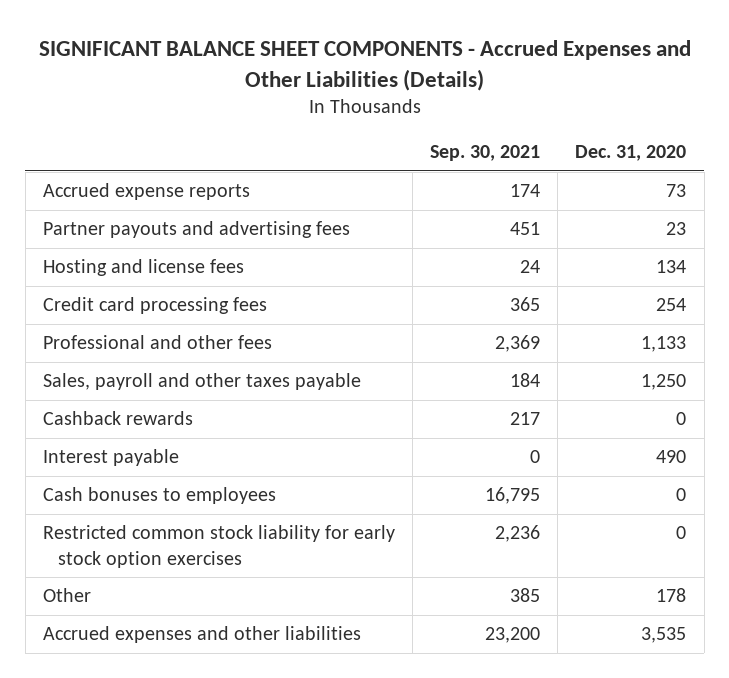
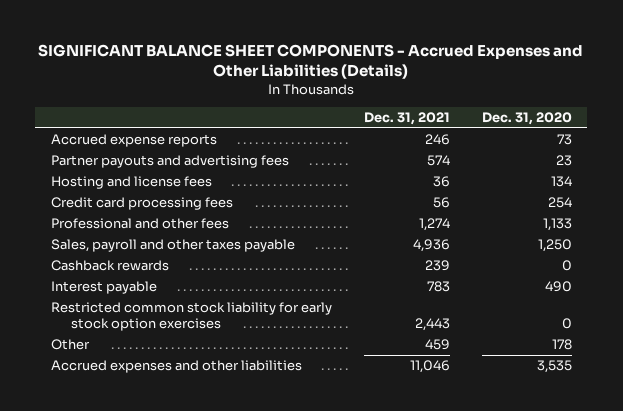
[430,145,541,162] Sep. 30, 2021 -> none
none -> [363,112,450,126] Dec. 31, 2021
[42,487,276,505] Cash bonuses to employees -> none

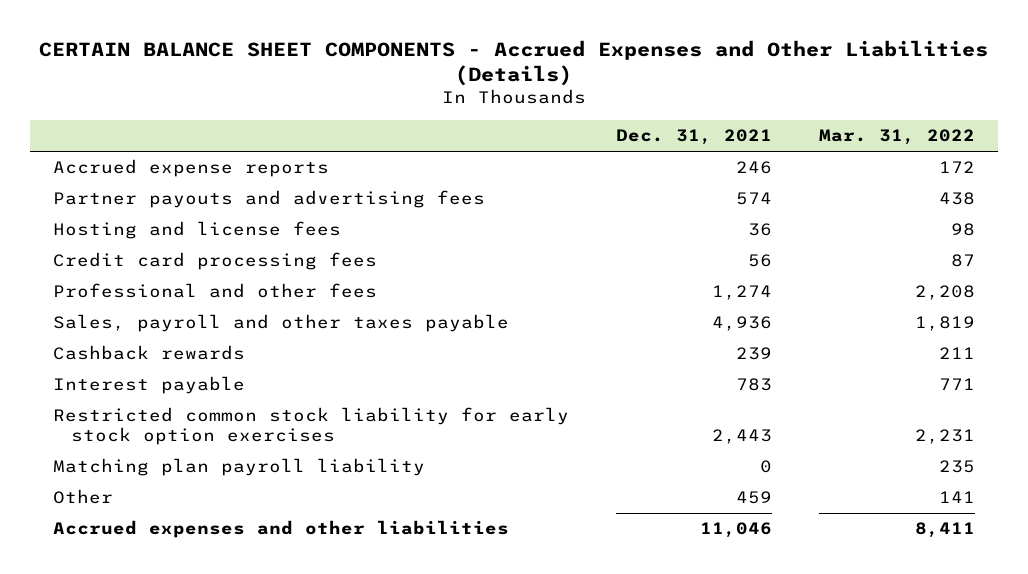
[38,43,584,79] SIGNIFICANT BALANCE SHEET COMPONENTS - Accrued Expenses and Other Liabilities (Details) -> [39,39,989,87] CERTAIN BALANCE SHEET COMPONENTS - Accrued Expenses and Other Liabilities (Details)
[481,112,572,126] Dec. 31, 2020 -> none
none -> [818,129,975,146] Mar. 31, 2022
none -> [53,458,426,477] Matching plan payroll liability

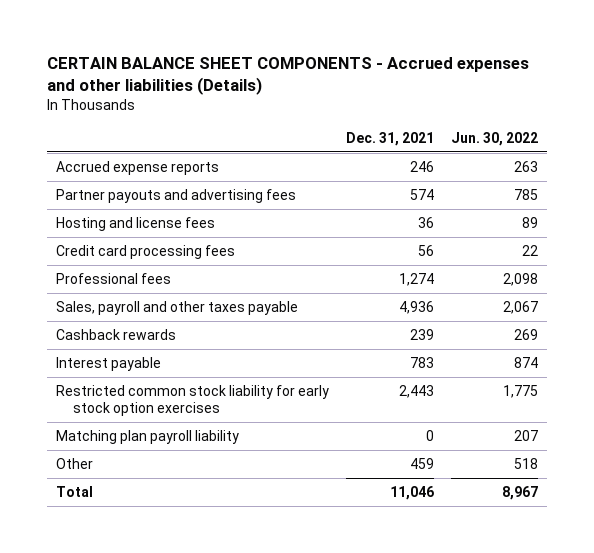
[39,39,989,87] CERTAIN BALANCE SHEET COMPONENTS - Accrued Expenses and Other Liabilities (Details) -> [46,56,529,95] CERTAIN BALANCE SHEET COMPONENTS - Accrued expenses and other liabilities (Details)
[818,129,975,146] Mar. 31, 2022 -> none
none -> [451,132,539,147] Jun. 30, 2022
[53,283,378,299] Professional and other fees -> [55,272,171,284] Professional fees
[53,520,510,539] Accrued expenses and other liabilities -> [55,485,93,497] Total

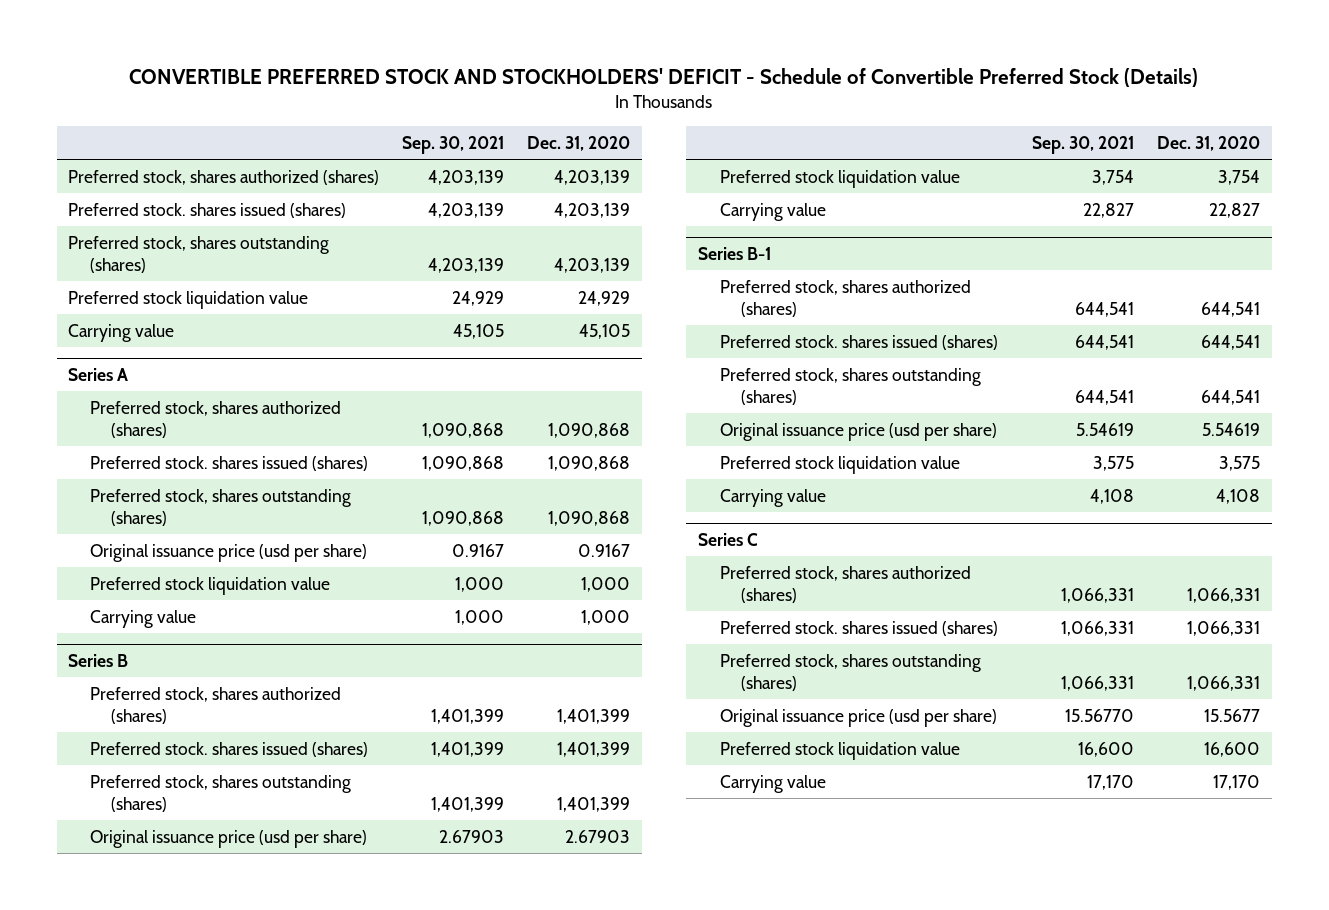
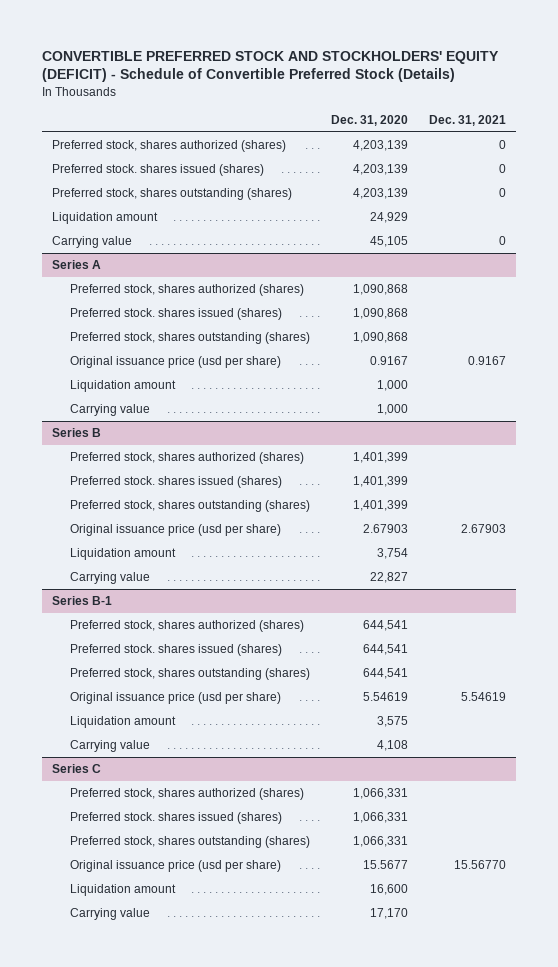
[129,68,1199,88] CONVERTIBLE PREFERRED STOCK AND STOCKHOLDERS' DEFICIT - Schedule of Convertible Preferred Stock (Details) -> [41,50,499,83] CONVERTIBLE PREFERRED STOCK AND STOCKHOLDERS' EQUITY (DEFICIT) - Schedule of Convertible Preferred Stock (Details)
[402,135,505,154] Sep. 30, 2021 -> none
none -> [428,115,506,127] Dec. 31, 2021
[68,290,309,309] Preferred stock liquidation value -> [52,212,159,225] Liquidation amount
[89,576,330,595] Preferred stock liquidation value -> [70,380,177,393] Liquidation amount
[719,169,960,188] Preferred stock liquidation value -> [70,548,177,561] Liquidation amount
[719,455,960,474] Preferred stock liquidation value -> [70,716,177,729] Liquidation amount
[719,741,960,760] Preferred stock liquidation value -> [70,884,177,897] Liquidation amount

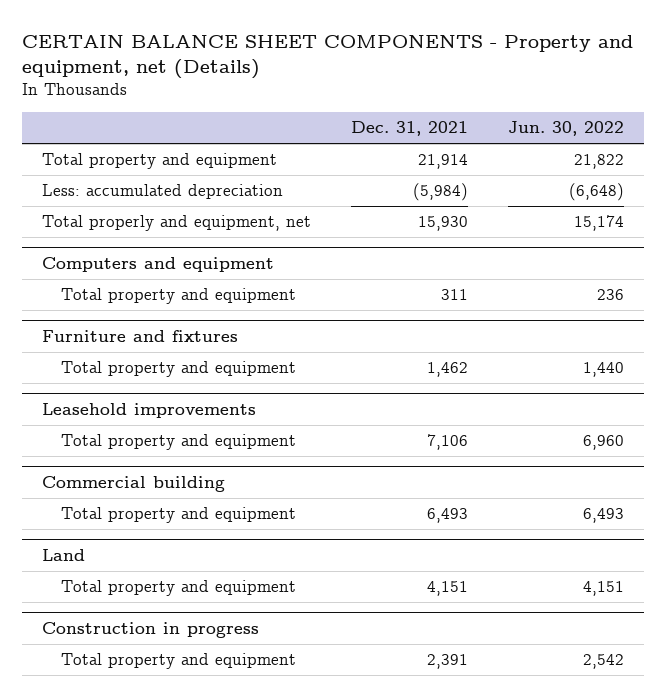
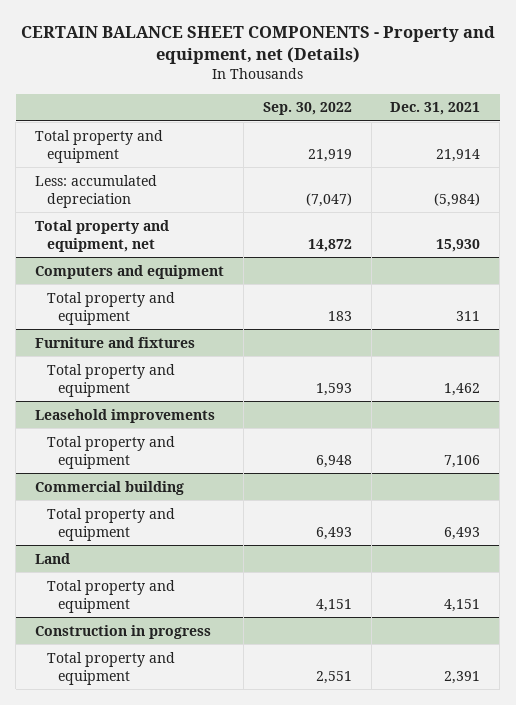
[507,121,624,137] Jun. 30, 2022 -> none
none -> [262,102,352,116] Sep. 30, 2022
[42,215,312,232] Total properly and equipment, net -> [35,219,170,252] Total property and equipment, net

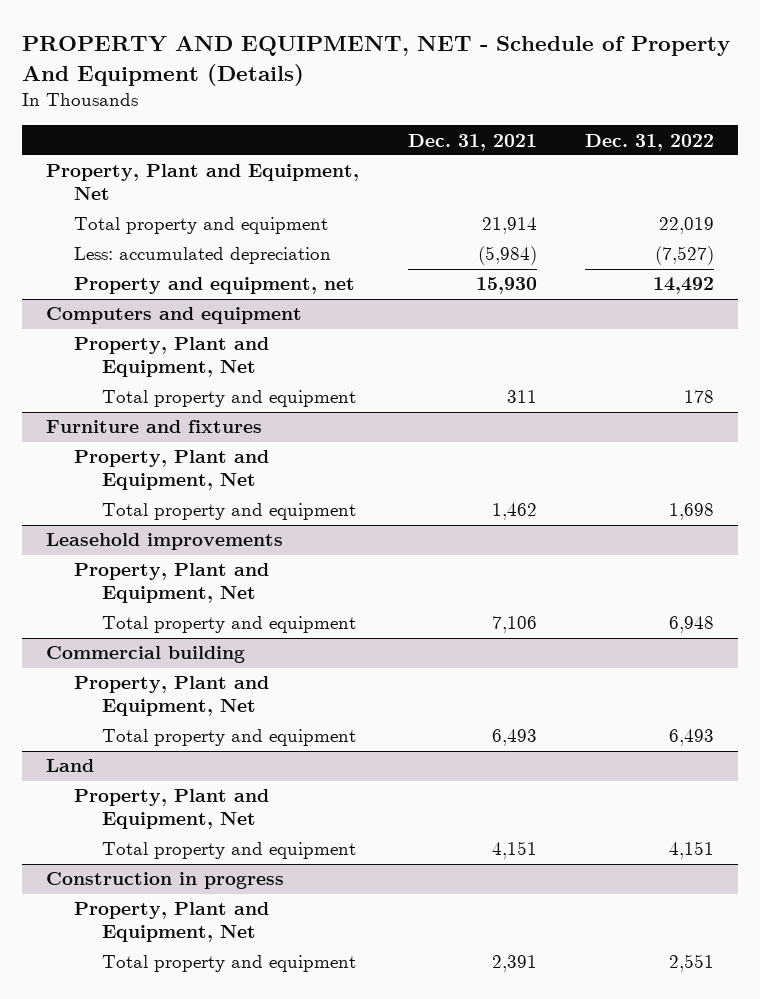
[20,26,495,65] CERTAIN BALANCE SHEET COMPONENTS - Property and equipment, net (Details) -> [22,36,731,86] PROPERTY AND EQUIPMENT, NET - Schedule of Property And Equipment (Details)
[262,102,352,116] Sep. 30, 2022 -> none
none -> [584,133,714,151] Dec. 31, 2022
none -> [46,164,360,201] Property, Plant and Equipment, Net
[35,219,170,252] Total property and equipment, net -> [74,277,356,295] Property and equipment, net
none -> [74,337,270,378] Property, Plant and Equipment, Net
none -> [74,450,270,491] Property, Plant and Equipment, Net
none -> [74,563,270,604] Property, Plant and Equipment, Net
none -> [74,676,270,717] Property, Plant and Equipment, Net
none -> [74,789,270,830] Property, Plant and Equipment, Net
none -> [74,902,270,943] Property, Plant and Equipment, Net

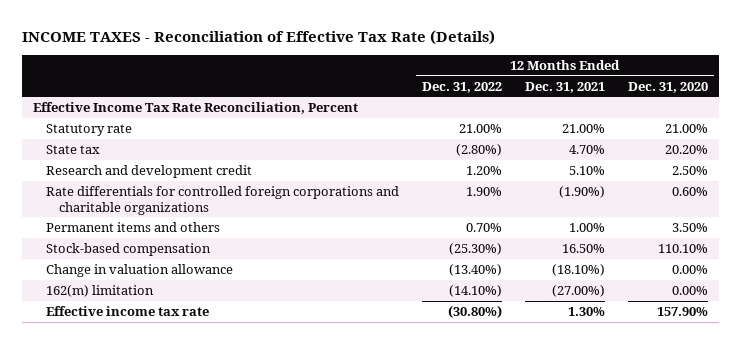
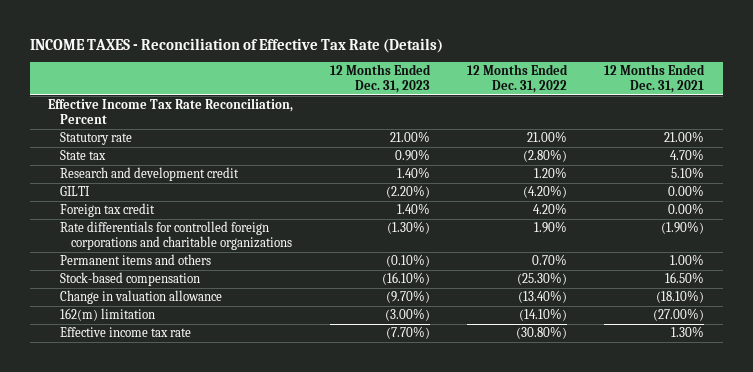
[627,81,708,93] Dec. 31, 2020 -> none
none -> [330,64,432,94] 12 Months Ended Dec. 31, 2023
none -> [59,186,90,197] GILTI
none -> [59,203,155,218] Foreign tax credit

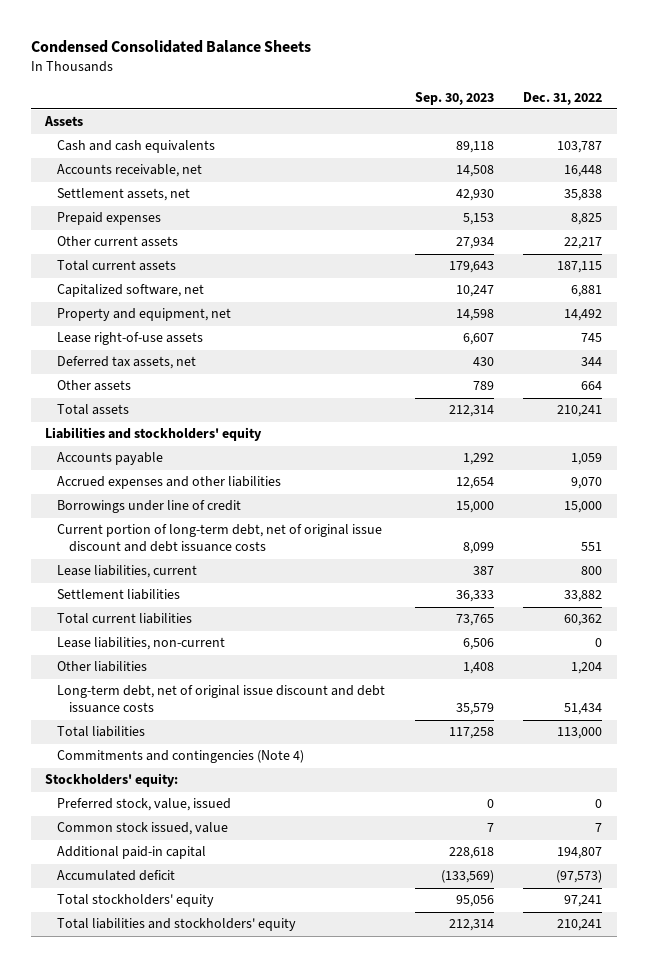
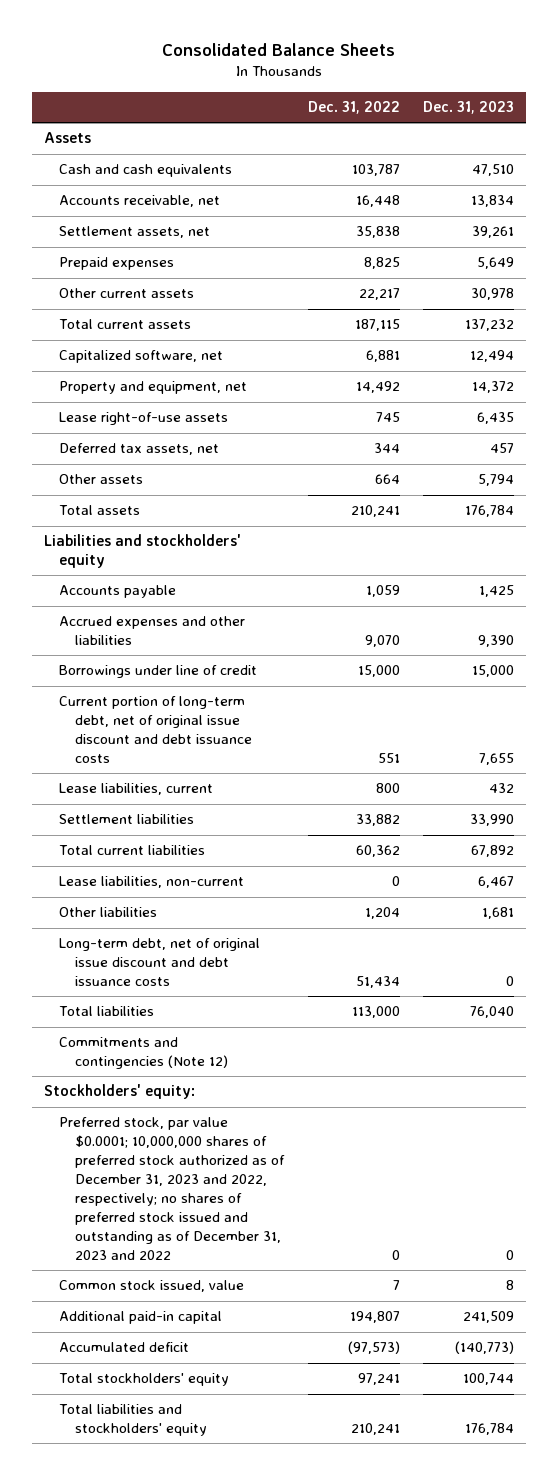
[30,40,311,54] Condensed Consolidated Balance Sheets -> [162,42,396,56] Consolidated Balance Sheets
[414,91,494,105] Sep. 30, 2023 -> none
none -> [423,101,515,115] Dec. 31, 2023
[57,750,305,764] Commitments and contingencies (Note 4) -> [59,1037,228,1070] Commitments and contingencies (Note 12)
[57,798,232,812] Preferred stock, value, issued -> [59,1117,285,1260] Preferred stock, par value $0.0001; 10,000,000 shares of preferred stock authorized as of December 31, 2023 and 2022, respectively; no shares of preferred stock issued and outstanding as of December 31, 2023 and 2022

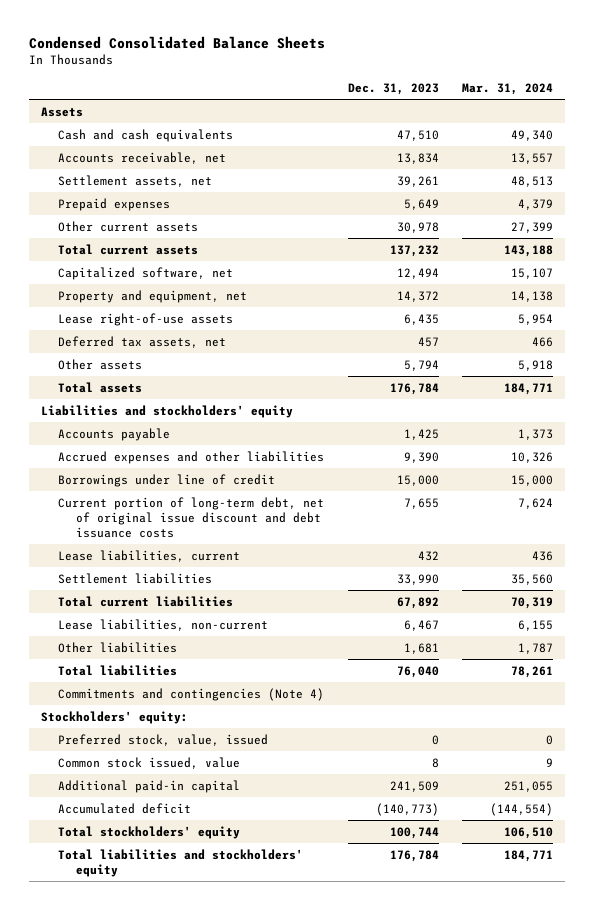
[162,42,396,56] Consolidated Balance Sheets -> [28,35,325,49] Condensed Consolidated Balance Sheets
[307,101,400,115] Dec. 31, 2022 -> none
none -> [462,82,554,95] Mar. 31, 2024
[59,938,261,987] Long-term debt, net of original issue discount and debt issuance costs -> none
[59,1037,228,1070] Commitments and contingencies (Note 12) -> [58,687,325,701] Commitments and contingencies (Note 4)
[59,1117,285,1260] Preferred stock, par value $0.0001; 10,000,000 shares of preferred stock authorized as of December 31, 2023 and 2022, respectively; no shares of preferred stock issued and outstanding as of December 31, 2023 and 2022 -> [58,733,269,746] Preferred stock, value, issued

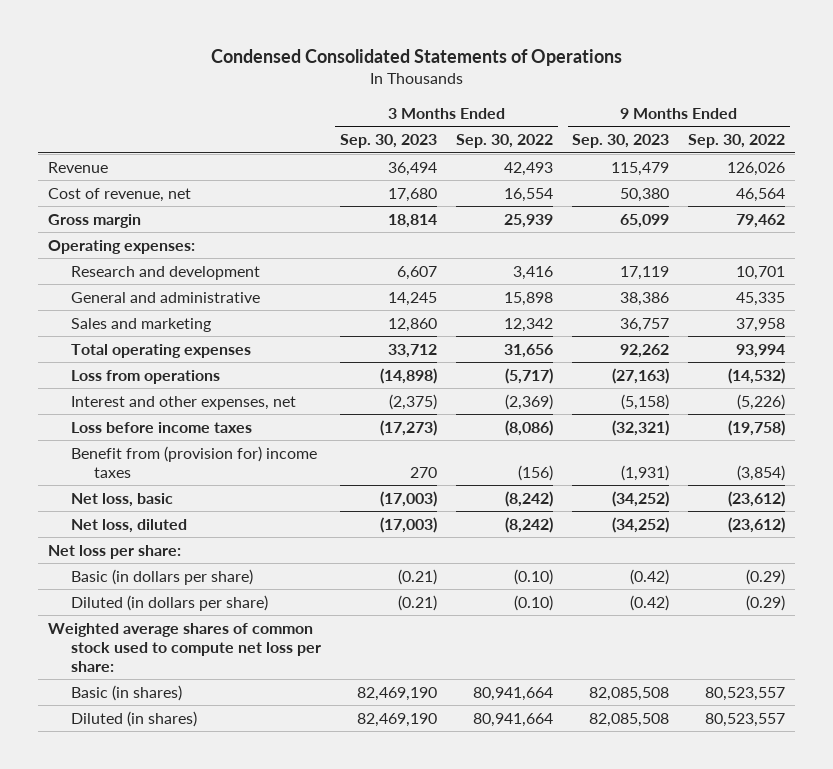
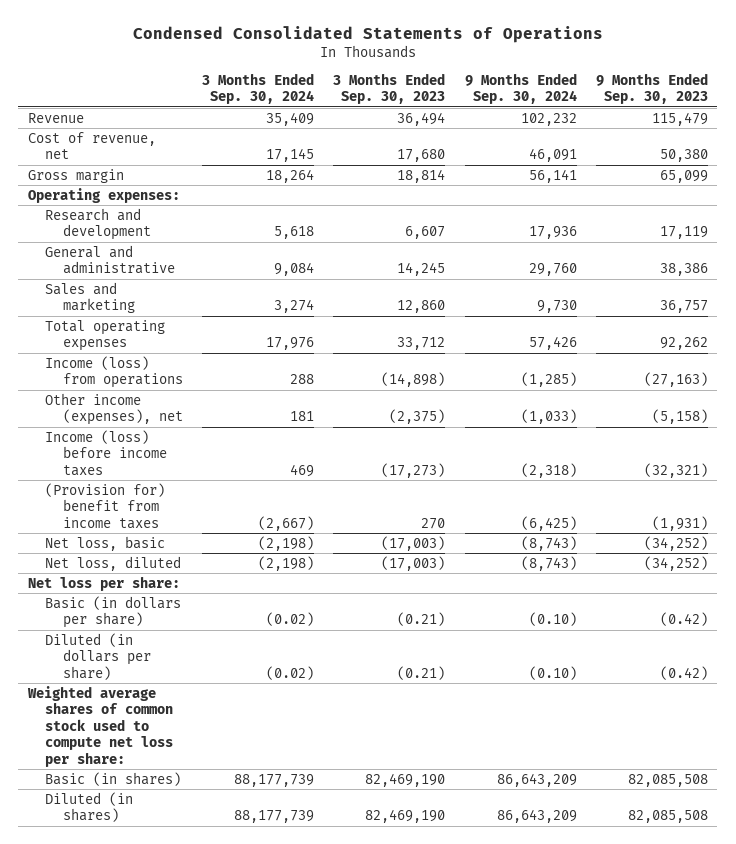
[456,134,554,149] Sep. 30, 2022 -> none
[688,134,786,149] Sep. 30, 2022 -> none
none -> [202,72,315,105] 3 Months Ended Sep. 30, 2024
none -> [464,72,577,105] 9 Months Ended Sep. 30, 2024
[70,369,220,384] Loss from operations -> [45,355,184,389] Income (loss) from operations
[70,395,296,410] Interest and other expenses, net -> [45,392,184,426] Other income (expenses), net
[70,421,252,433] Loss before income taxes -> [45,429,168,476] Income (loss) before income taxes
[70,445,317,478] Benefit from (provision for) income taxes -> [45,482,166,529] (Provision for) benefit from income taxes

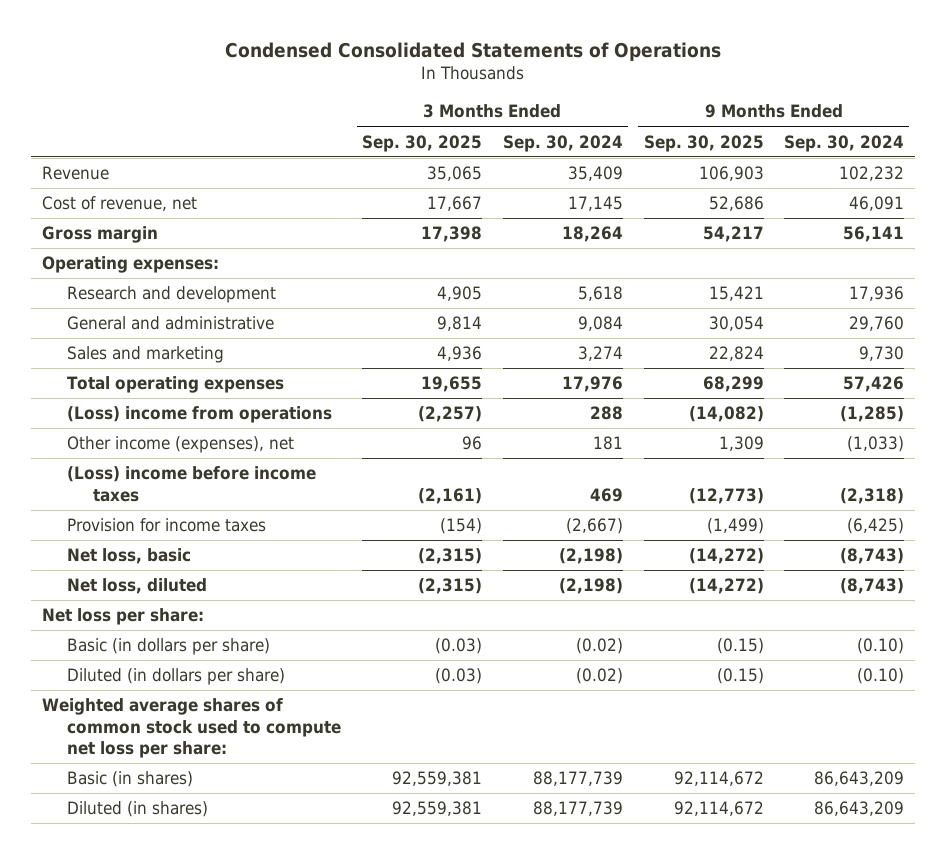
[333,72,446,105] 3 Months Ended Sep. 30, 2023 -> none
[595,72,708,105] 9 Months Ended Sep. 30, 2023 -> none
none -> [362,134,483,152] Sep. 30, 2025
none -> [643,134,764,152] Sep. 30, 2025
[45,355,184,389] Income (loss) from operations -> [67,406,333,424] (Loss) income from operations
[45,429,168,476] Income (loss) before income taxes -> [67,466,317,502] (Loss) income before income taxes
[45,482,166,529] (Provision for) benefit from income taxes -> [67,518,267,533] Provision for income taxes

